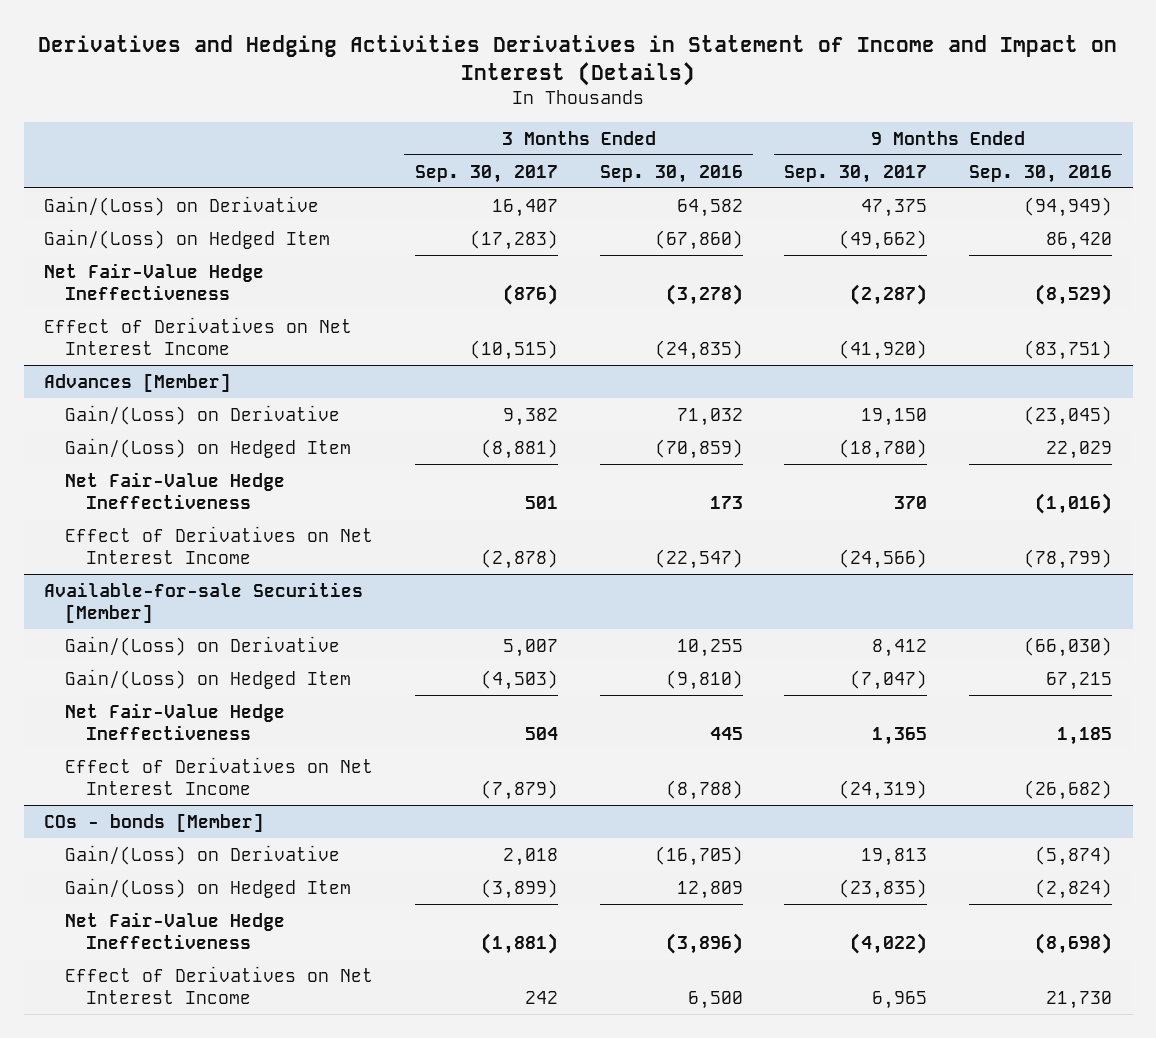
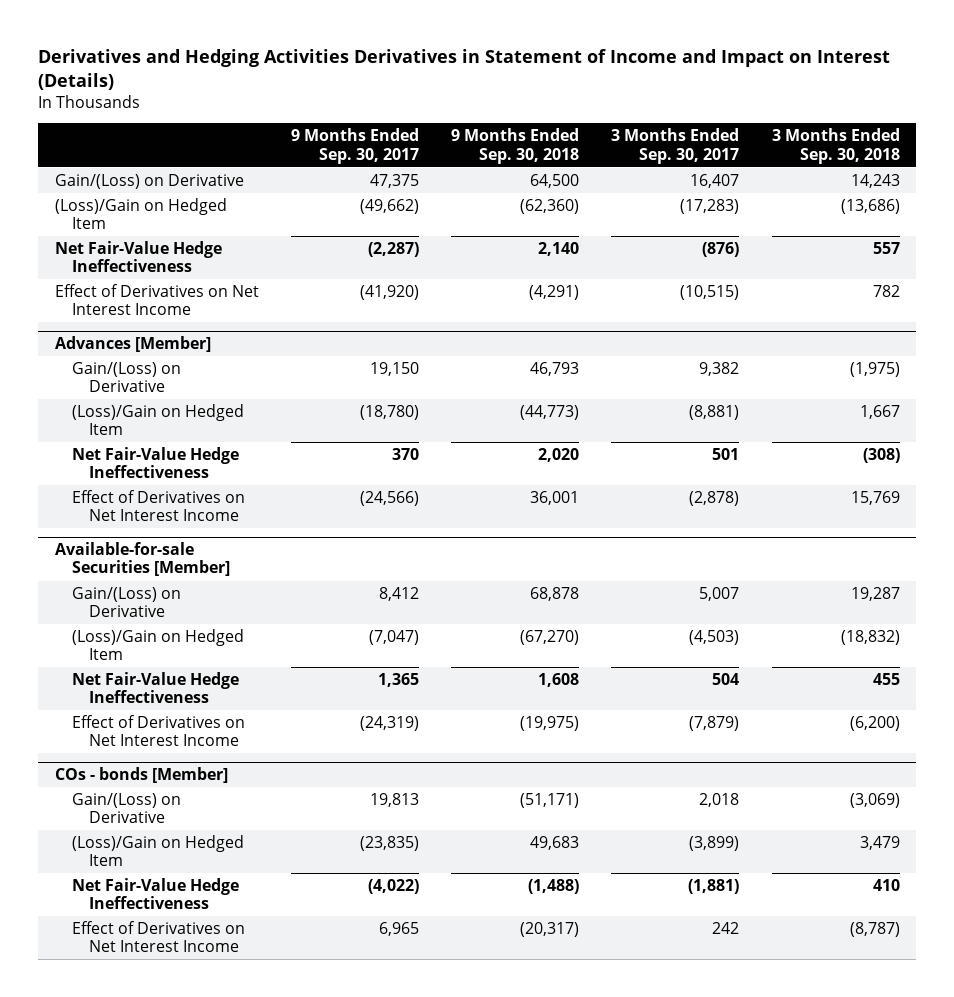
[599,164,743,183] Sep. 30, 2016 -> none
[968,164,1112,183] Sep. 30, 2016 -> none
none -> [451,128,580,164] 9 Months Ended Sep. 30, 2018
none -> [771,128,900,164] 3 Months Ended Sep. 30, 2018
[44,228,331,249] Gain/(Loss) on Hedged Item -> [54,198,227,230] (Loss)/Gain on Hedged Item
[65,437,352,458] Gain/(Loss) on Hedged Item -> [71,404,244,436] (Loss)/Gain on Hedged Item
[65,668,352,689] Gain/(Loss) on Hedged Item -> [71,629,244,661] (Loss)/Gain on Hedged Item
[65,877,352,898] Gain/(Loss) on Hedged Item -> [71,835,244,867] (Loss)/Gain on Hedged Item

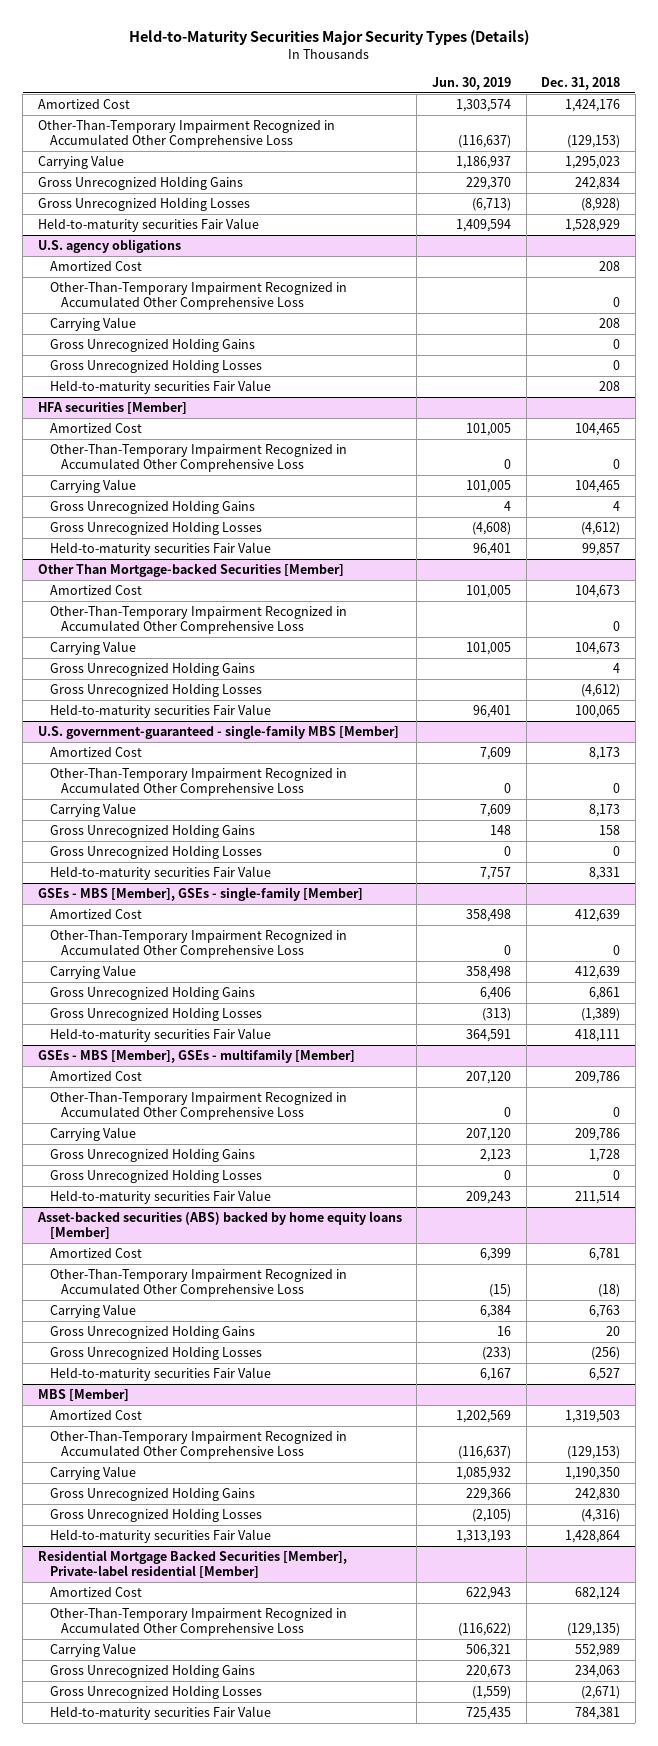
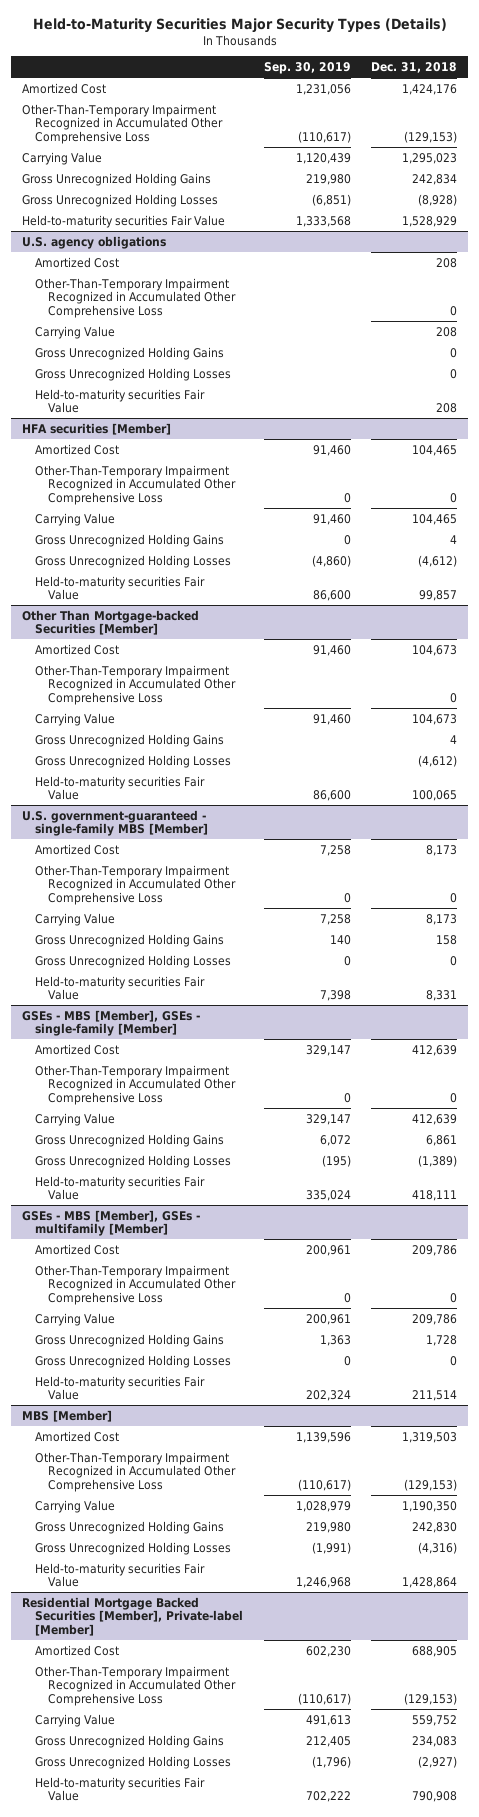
[432,76,512,90] Jun. 30, 2019 -> none
none -> [263,61,351,74] Sep. 30, 2019
[36,1211,402,1240] Asset-backed securities (ABS) backed by home equity loans [Member] -> none
[49,1248,142,1259] Amortized Cost -> none
[49,1269,347,1298] Other-Than-Temporary Impairment Recognized in Accumulated Other Comprehensive Loss -> none
[49,1304,136,1319] Carrying Value -> none
[49,1325,255,1340] Gross Unrecognized Holding Gains -> none
[49,1346,262,1361] Gross Unrecognized Holding Losses -> none
[49,1367,271,1382] Held-to-maturity securities Fair Value -> none
[37,1550,347,1579] Residential Mortgage Backed Securities [Member], Private-label residential [Member] -> [21,1596,243,1637] Residential Mortgage Backed Securities [Member], Private-label [Member]
[575,1587,621,1601] 682,124 -> [412,1645,458,1657] 688,905
[567,1623,621,1637] (129,135) -> [404,1693,458,1706] (129,153)
[575,1644,621,1658] 552,989 -> [412,1714,458,1726] 559,752
[575,1665,621,1679] 234,063 -> [412,1735,458,1747] 234,083
[581,1686,621,1700] (2,671) -> [418,1755,458,1768] (2,927)
[575,1707,621,1721] 784,381 -> [412,1791,458,1803] 790,908

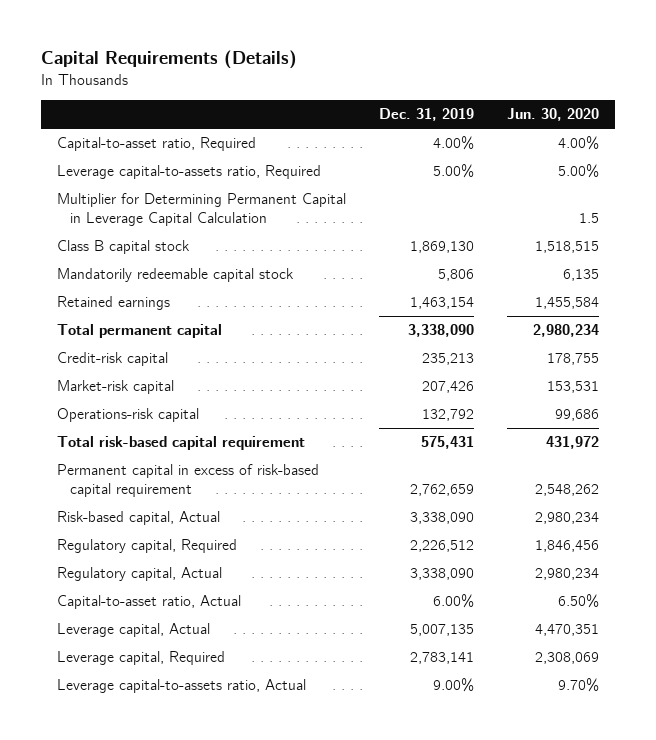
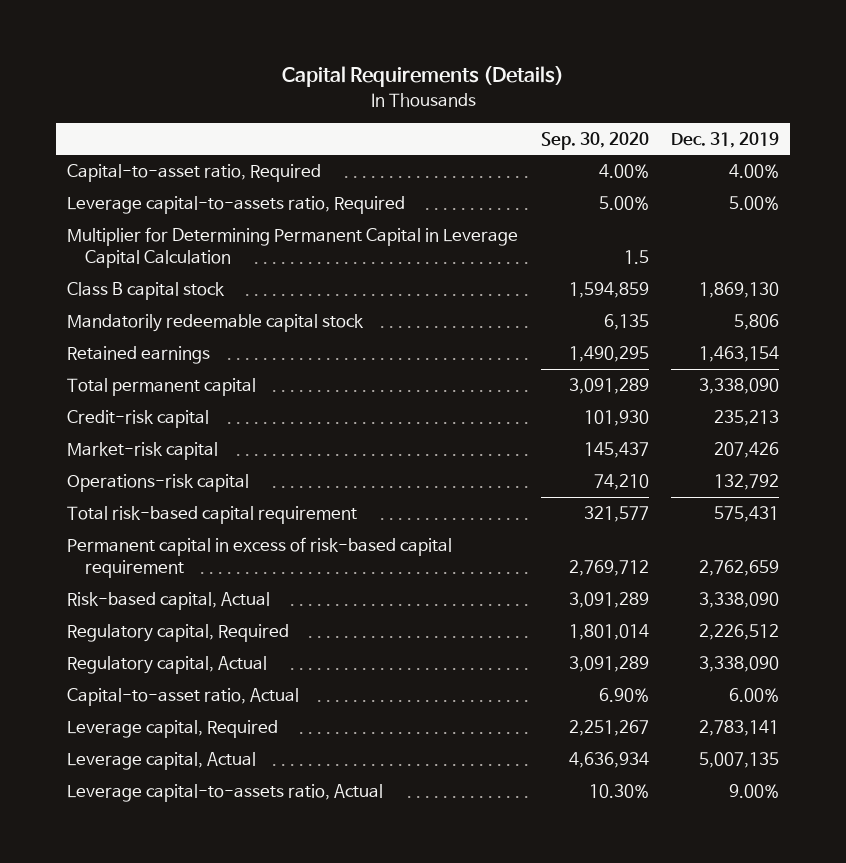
[506,108,599,122] Jun. 30, 2020 -> none
none -> [540,131,649,150] Sep. 30, 2020
[57,623,211,638] Leverage capital, Actual -> [66,752,256,771] Leverage capital, Actual

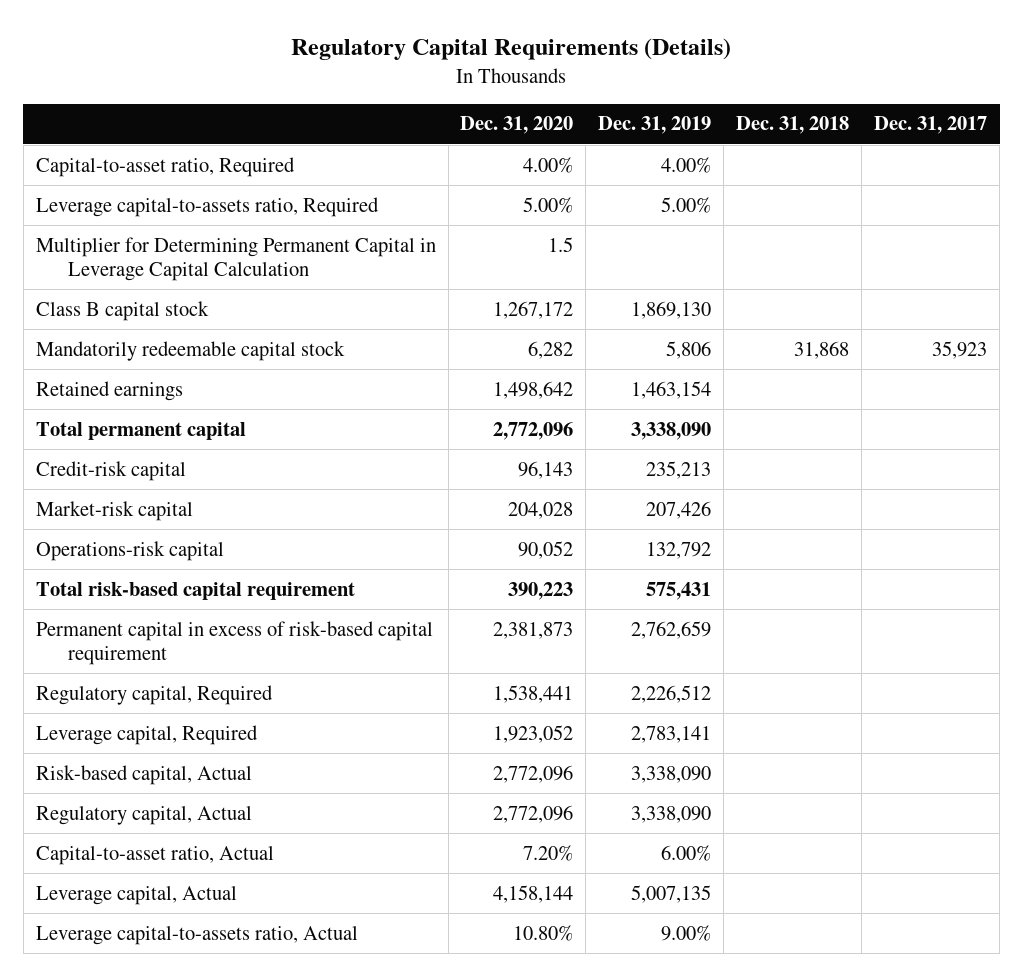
[282,66,565,88] Capital Requirements (Details) -> [291,38,732,61] Regulatory Capital Requirements (Details)
[540,131,649,150] Sep. 30, 2020 -> none
none -> [460,116,574,135] Dec. 31, 2020
none -> [736,116,850,135] Dec. 31, 2018
none -> [874,116,988,135] Dec. 31, 2017
[66,720,278,739] Leverage capital, Required -> [35,724,258,745] Leverage capital, Required
[66,592,270,611] Risk-based capital, Actual -> [35,764,252,785] Risk-based capital, Actual

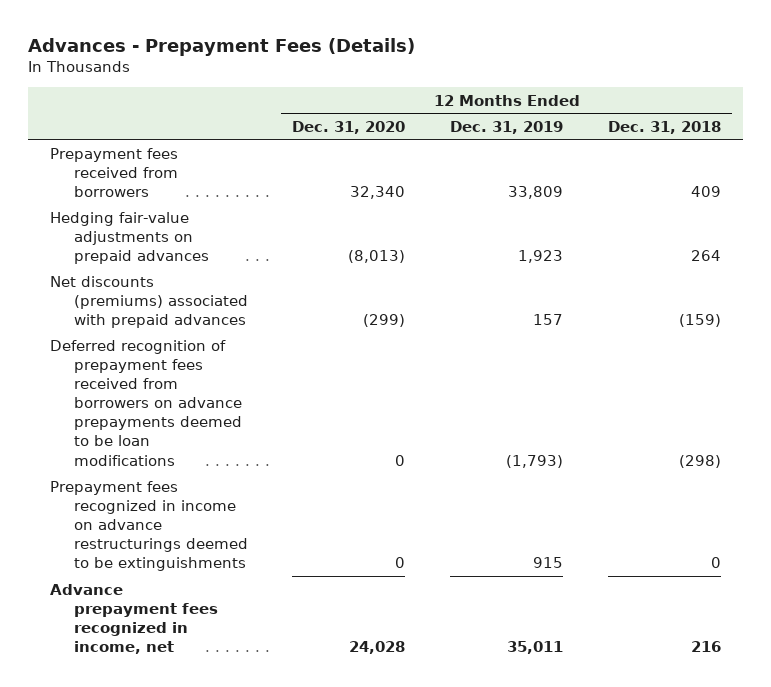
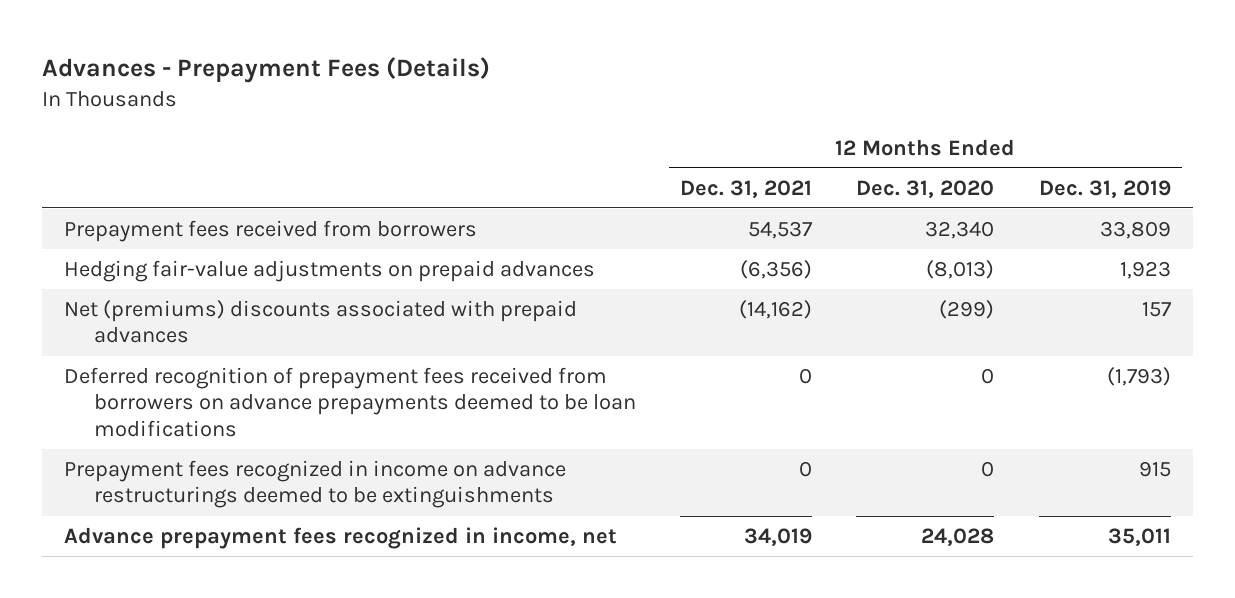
[607,120,721,134] Dec. 31, 2018 -> none
none -> [680,179,813,198] Dec. 31, 2021
[50,275,248,328] Net discounts (premiums) associated with prepaid advances -> [64,299,578,344] Net (premiums) discounts associated with prepaid advances

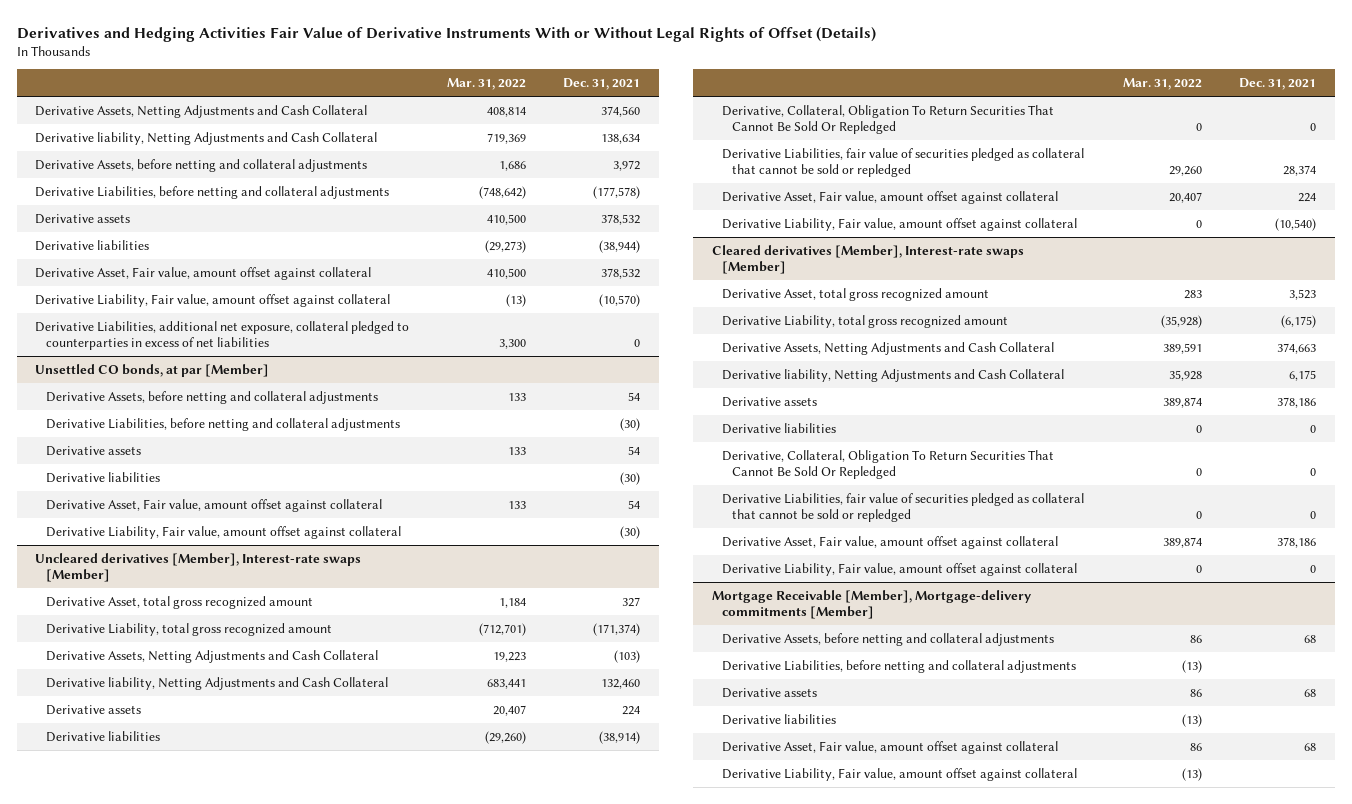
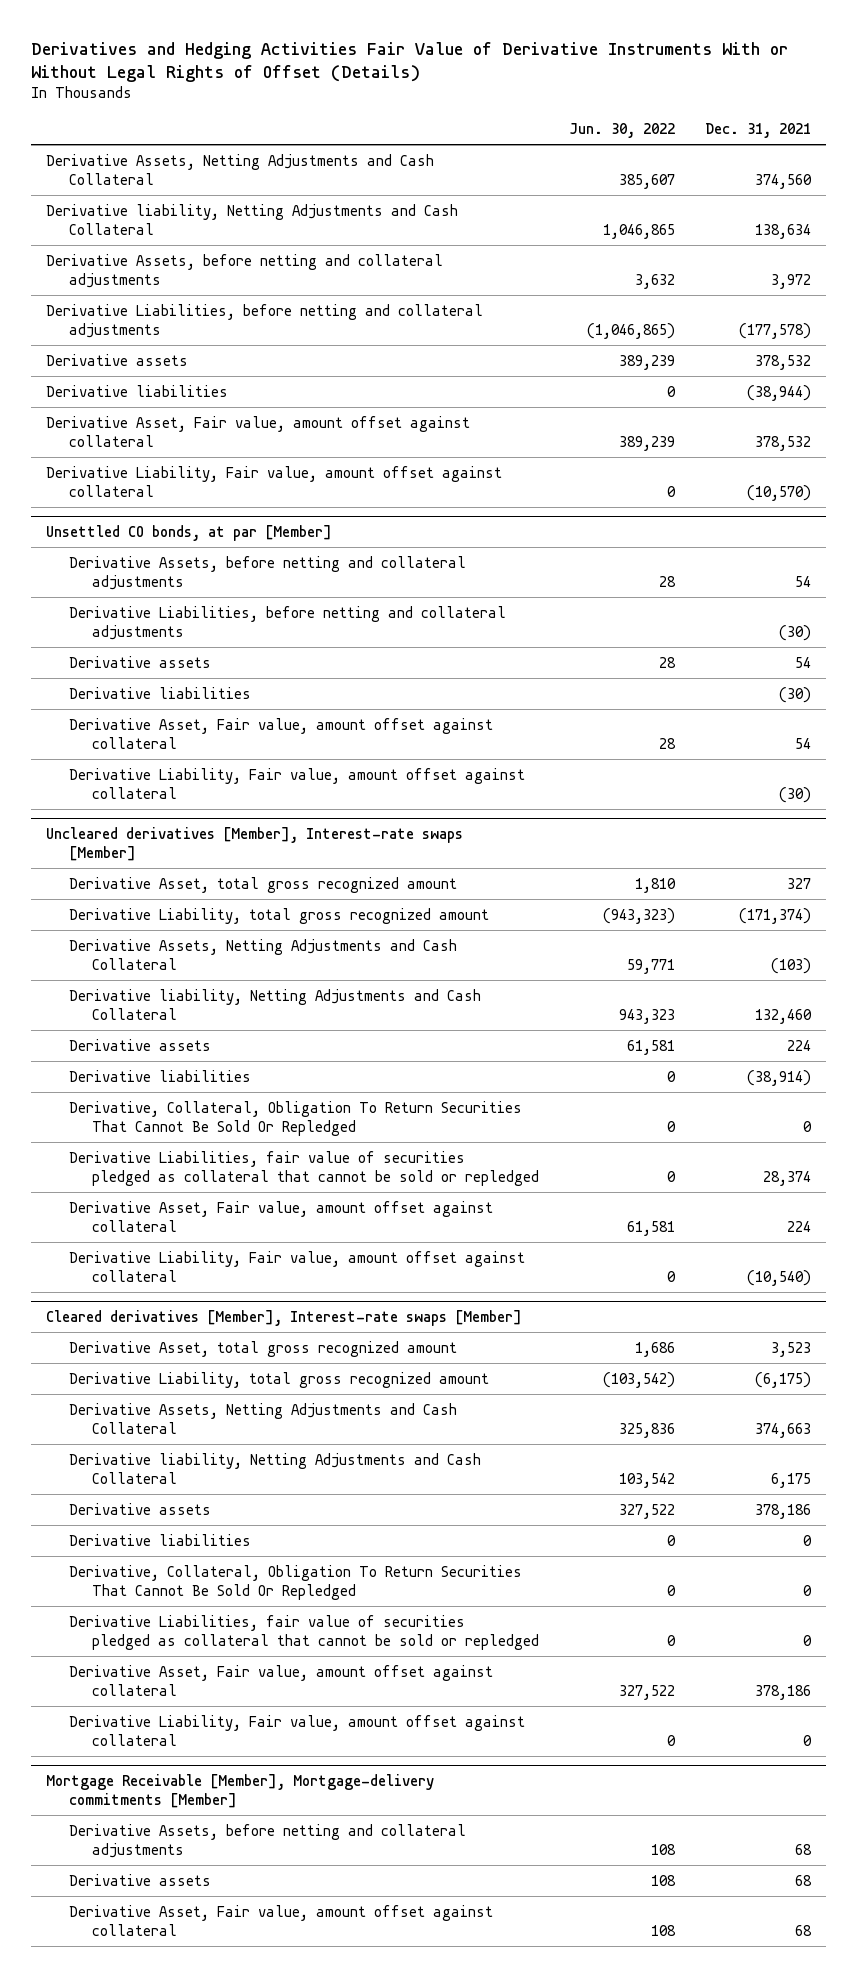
[446,78,526,91] Mar. 31, 2022 -> none
none -> [568,123,675,139] Jun. 30, 2022
[35,320,410,351] Derivative Liabilities, additional net exposure, collateral pledged to counterparties in excess of net liabilities -> none
[721,659,1076,673] Derivative Liabilities, before netting and collateral adjustments -> none
[721,713,836,725] Derivative liabilities -> none
[721,767,1077,781] Derivative Liability, Fair value, amount offset against collateral -> none

